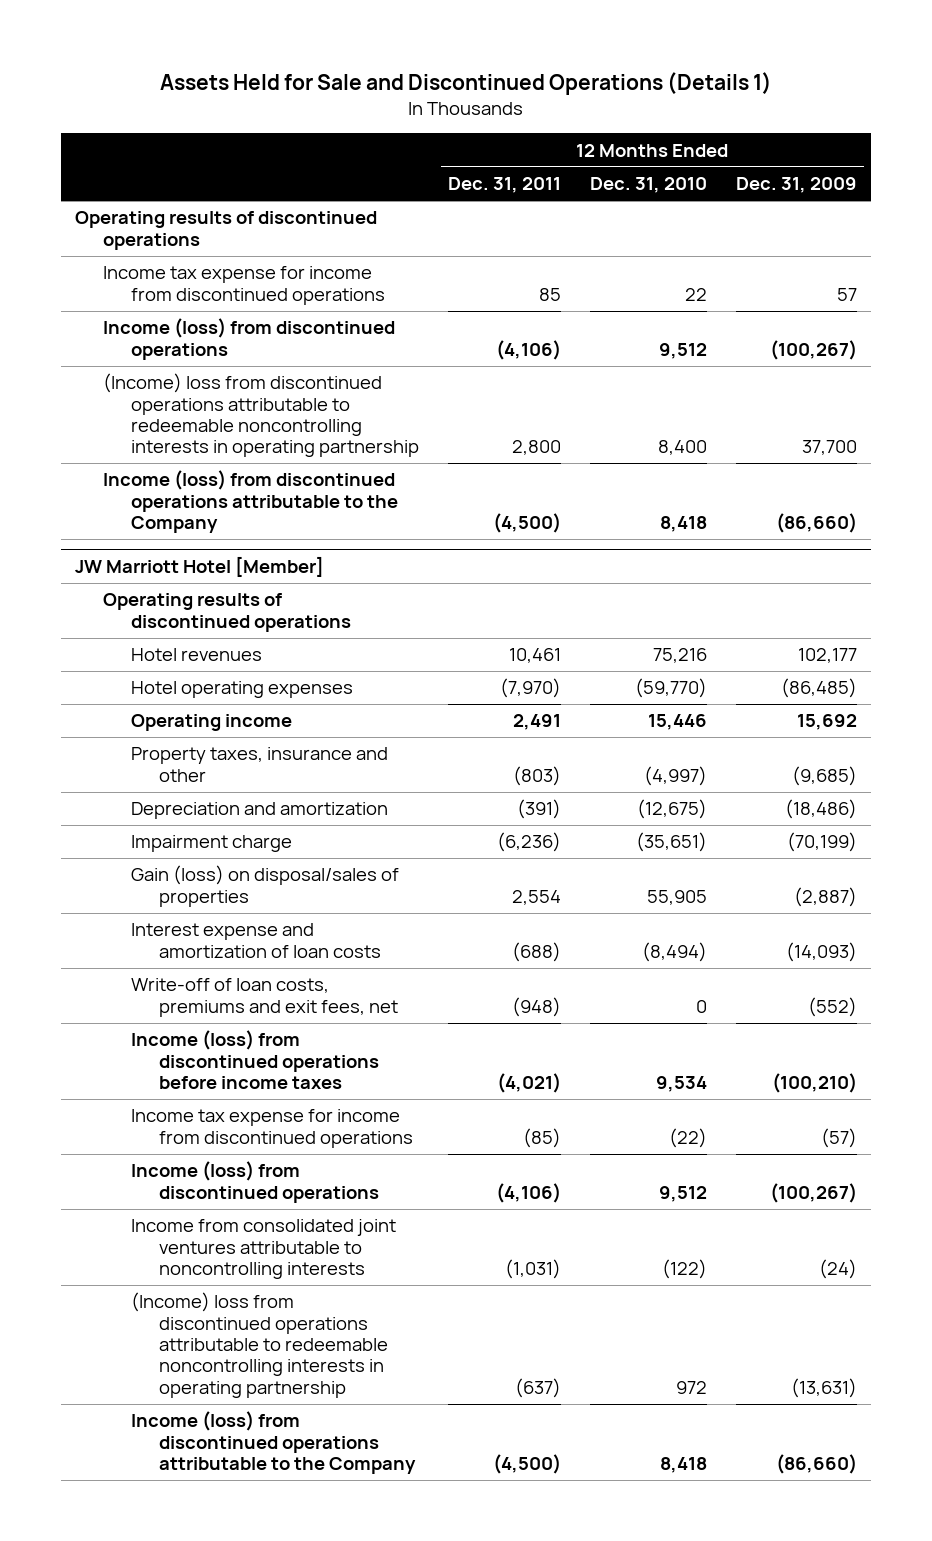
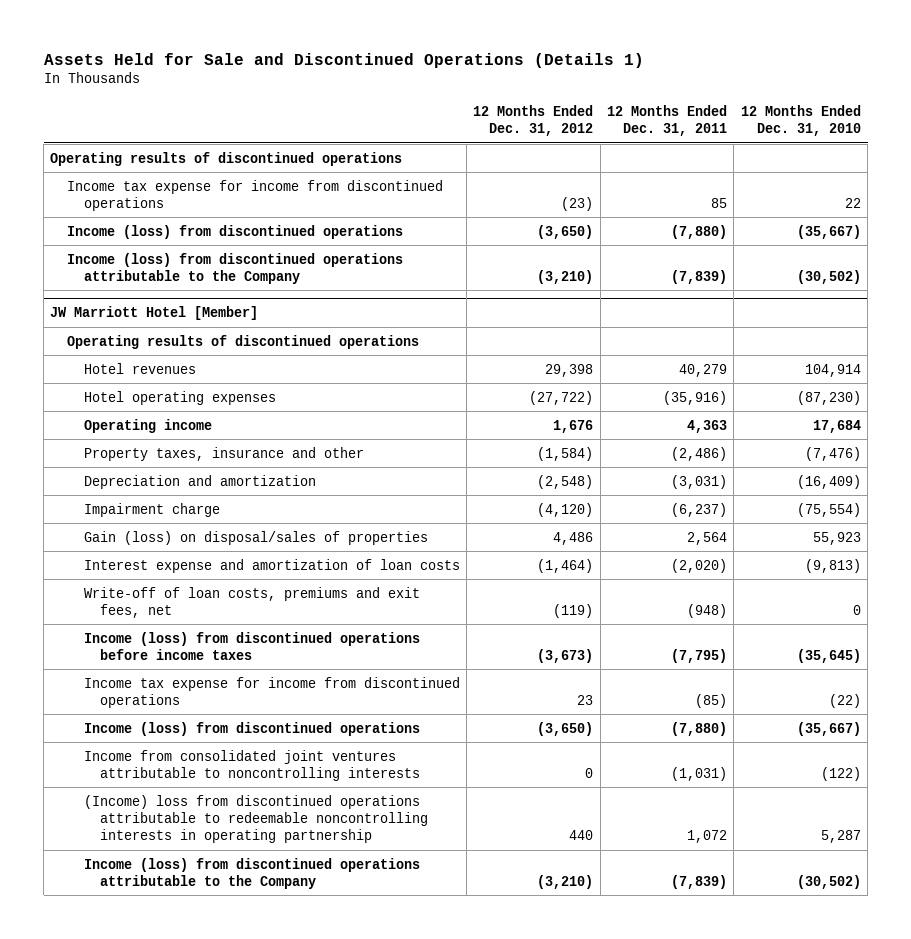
[735,177,857,194] Dec. 31, 2009 -> none
none -> [473,104,594,137] 12 Months Ended Dec. 31, 2012
[103,373,420,458] (Income) loss from discontinued operations attributable to redeemable noncontrolling interests in operating partnership -> none
[496,339,562,360] (4,106) -> [671,224,728,239] (7,880)
[658,342,707,359] 9,512 -> [796,224,861,239] (35,667)
[493,513,562,534] (4,500) -> [671,269,728,284] (7,839)
[659,516,707,533] 8,418 -> [796,269,861,284] (30,502)
[509,648,562,664] 10,461 -> [679,363,728,377] 40,279
[652,648,707,664] 75,216 -> [804,363,861,377] 104,914
[500,678,562,699] (7,970) -> [663,390,728,405] (35,916)
[634,678,707,699] (59,770) -> [796,390,861,405] (87,230)
[513,714,562,731] 2,491 -> [687,419,728,433] 4,363
[647,714,707,731] 15,446 -> [812,419,861,433] 17,684
[513,765,562,786] (803) -> [671,446,728,461] (2,486)
[643,765,707,786] (4,997) -> [804,446,861,461] (7,476)
[517,799,562,820] (391) -> [671,474,728,489] (3,031)
[636,799,707,820] (12,675) -> [796,474,861,489] (16,409)
[497,832,562,853] (6,236) -> [671,502,728,517] (6,237)
[635,832,707,853] (35,651) -> [796,502,861,517] (75,554)
[512,889,562,905] 2,554 -> [687,531,728,545] 2,564
[646,889,707,905] 55,905 -> [812,531,861,545] 55,923
[512,941,562,962] (688) -> [671,558,728,573] (2,020)
[641,941,707,962] (8,494) -> [804,558,861,573] (9,813)
[497,1073,562,1094] (4,021) -> [671,648,728,663] (7,795)
[655,1076,707,1093] 9,534 -> [796,648,861,663] (35,645)
[496,1182,562,1203] (4,106) -> [671,721,728,736] (7,880)
[658,1185,707,1202] 9,512 -> [796,721,861,736] (35,667)
[515,1377,562,1398] (637) -> [687,830,728,844] 1,072
[675,1380,707,1394] 972 -> [820,830,861,844] 5,287
[493,1454,562,1475] (4,500) -> [671,874,728,889] (7,839)
[659,1457,707,1474] 8,418 -> [796,874,861,889] (30,502)

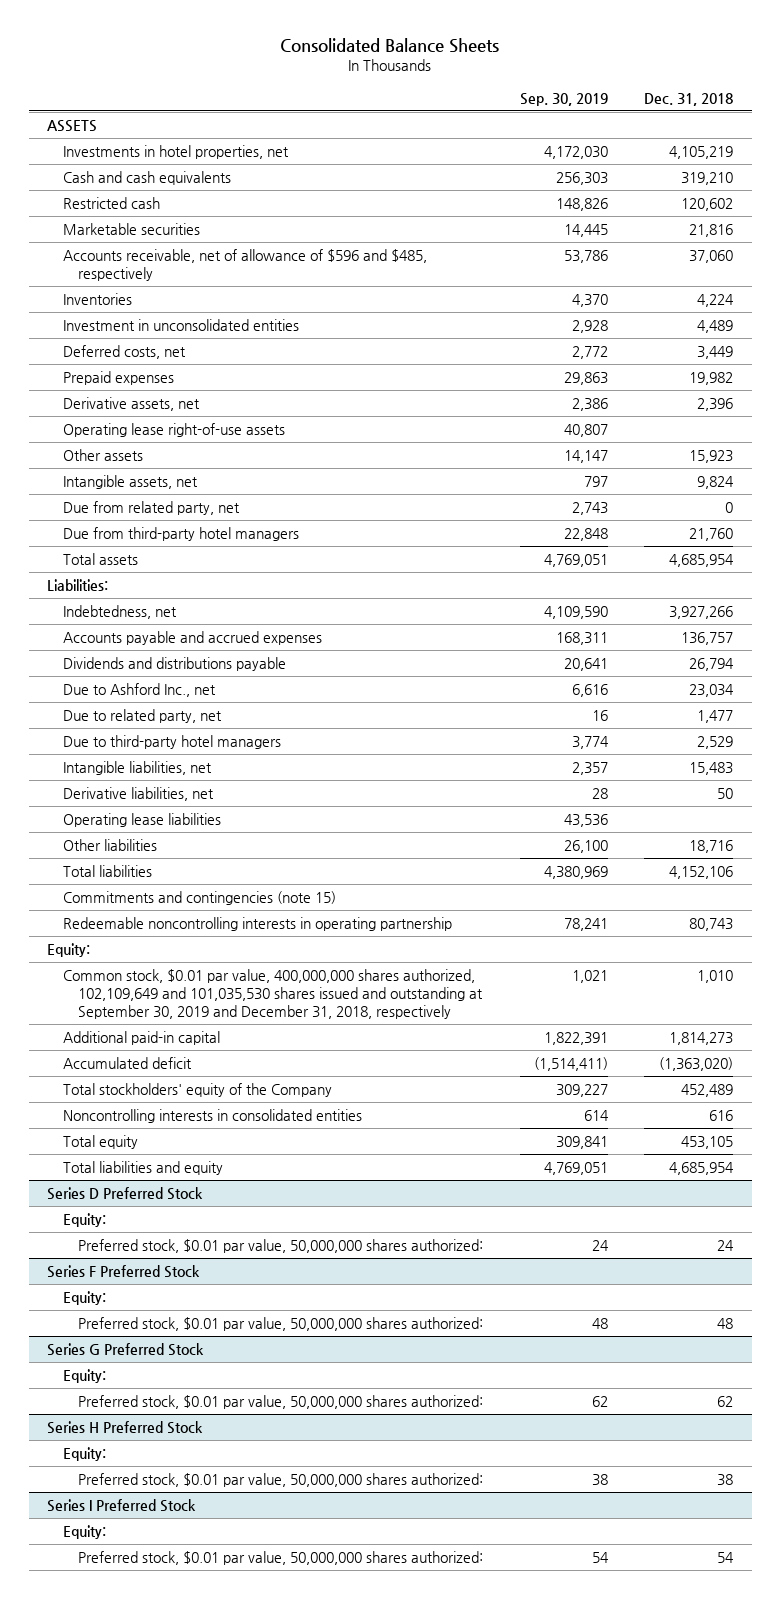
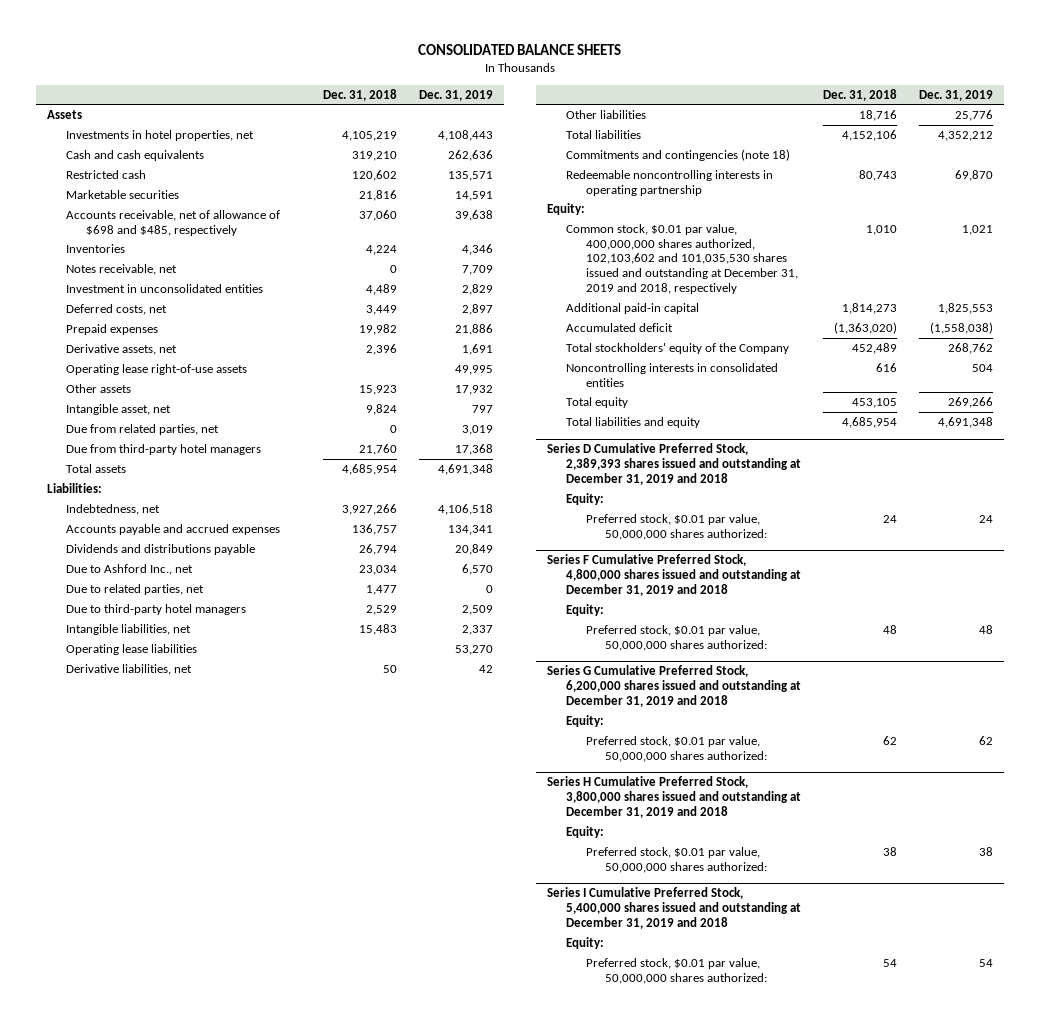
[280,38,500,54] Consolidated Balance Sheets -> [417,44,621,56] CONSOLIDATED BALANCE SHEETS
[519,92,608,106] Sep. 30, 2019 -> none
none -> [419,89,494,101] Dec. 31, 2019
[47,120,98,133] ASSETS -> [46,109,82,119] Assets
[62,249,427,281] Accounts receivable, net of allowance of $596 and $485, respectively -> [66,209,281,236] Accounts receivable, net of allowance of $698 and $485, respectively
none -> [66,263,178,275] Notes receivable, net
[62,475,198,490] Intangible assets, net -> [66,403,172,415] Intangible asset, net
[62,501,240,516] Due from related party, net -> [66,423,220,435] Due from related parties, net
[62,709,222,724] Due to related party, net -> [66,583,205,595] Due to related parties, net
[62,787,214,802] Derivative liabilities, net -> [66,663,193,675] Derivative liabilities, net
[62,891,336,906] Commitments and contingencies (note 15) -> [566,148,791,161] Commitments and contingencies (note 18)
[62,969,484,1019] Common stock, $0.01 par value, 400,000,000 shares authorized, 102,109,649 and 101,035,530 shares issued and outstanding at September 30, 2019 and December 31, 2018, respectively -> [566,223,798,295] Common stock, $0.01 par value, 400,000,000 shares authorized, 102,103,602 and 101,035,530 shares issued and outstanding at December 31, 2019 and 2018, respectively
[47,1187,204,1201] Series D Preferred Stock -> [546,443,802,485] Series D Cumulative Preferred Stock, 2,389,393 shares issued and outstanding at December 31, 2019 and 2018
[47,1265,201,1279] Series F Preferred Stock -> [546,554,802,596] Series F Cumulative Preferred Stock, 4,800,000 shares issued and outstanding at December 31, 2019 and 2018
[47,1343,205,1357] Series G Preferred Stock -> [546,665,802,707] Series G Cumulative Preferred Stock, 6,200,000 shares issued and outstanding at December 31, 2019 and 2018
[47,1421,204,1435] Series H Preferred Stock -> [546,776,802,818] Series H Cumulative Preferred Stock, 3,800,000 shares issued and outstanding at December 31, 2019 and 2018
[47,1499,197,1513] Series I Preferred Stock -> [546,887,802,929] Series I Cumulative Preferred Stock, 5,400,000 shares issued and outstanding at December 31, 2019 and 2018

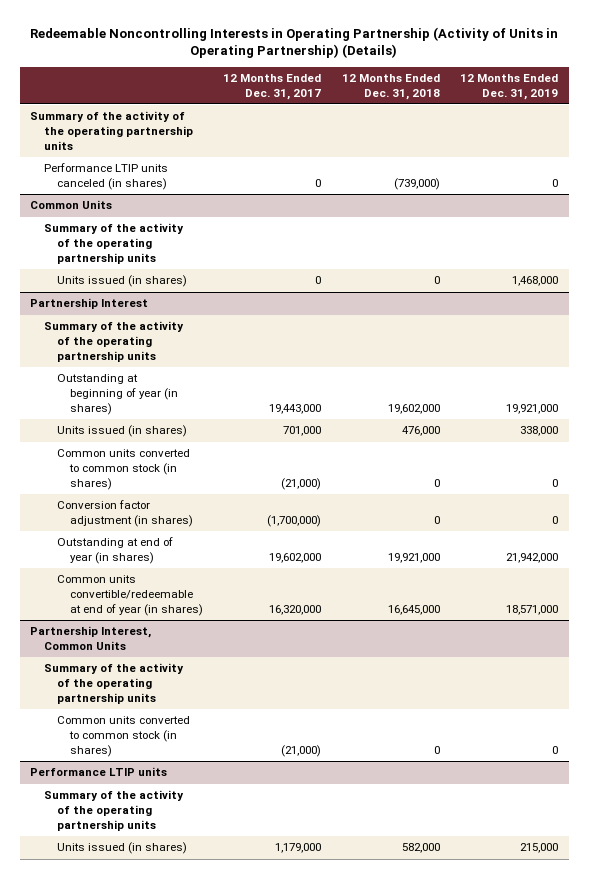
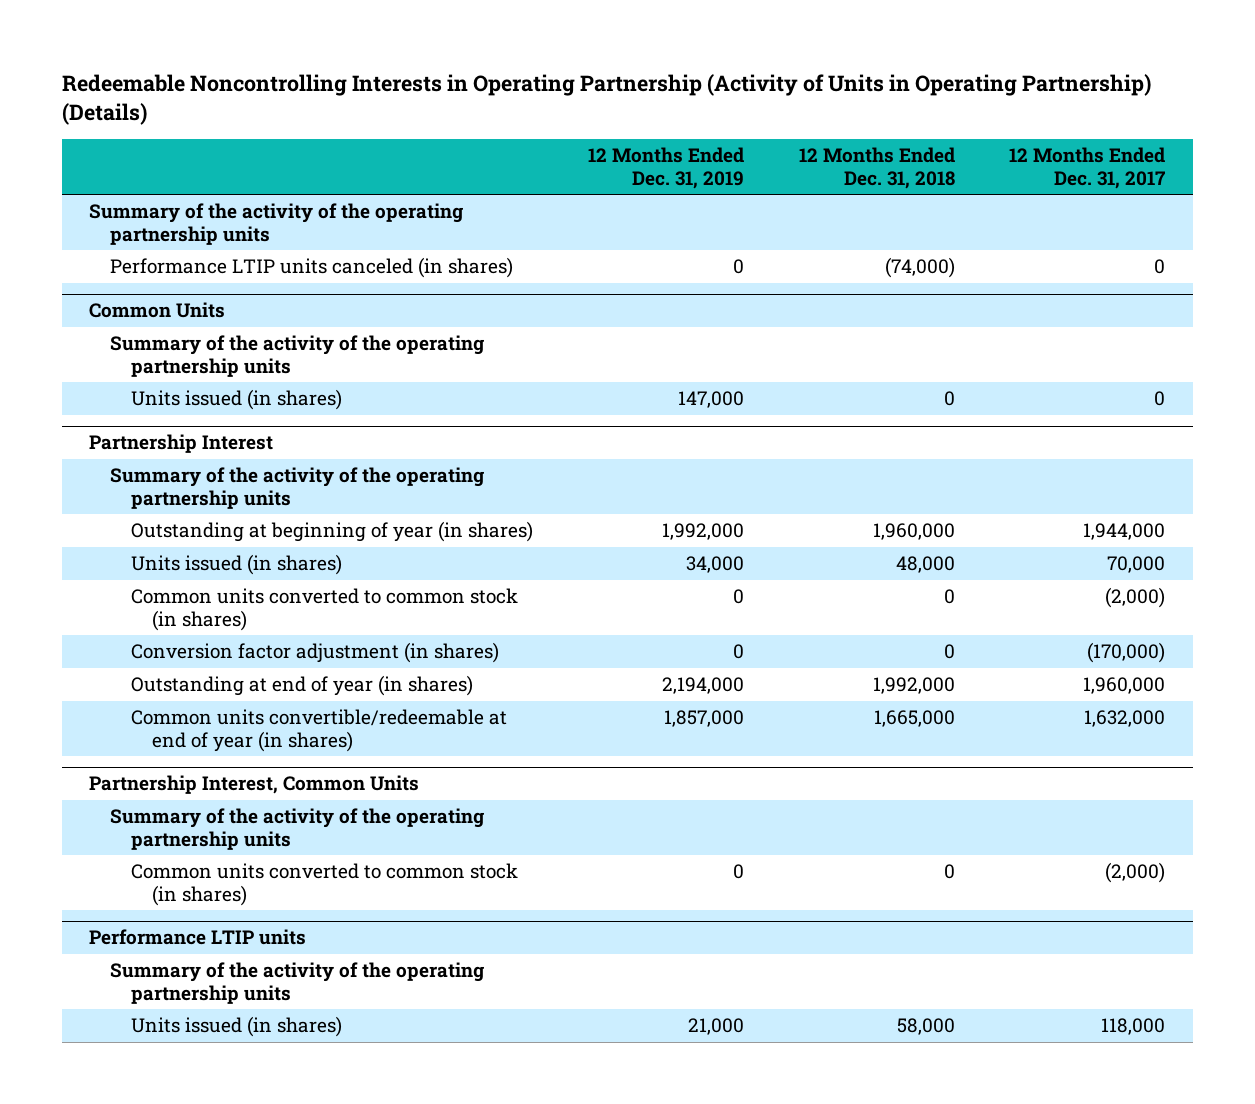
[393,178,440,191] (739,000) -> [884,257,955,279] (74,000)
[512,276,559,287] 1,468,000 -> [677,391,744,409] 147,000
[269,403,322,414] 19,443,000 -> [1083,523,1166,541] 1,944,000
[387,403,440,414] 19,602,000 -> [872,523,955,541] 1,960,000
[506,403,559,414] 19,921,000 -> [661,523,744,541] 1,992,000
[283,426,322,437] 701,000 -> [1107,556,1166,574] 70,000
[401,426,440,437] 476,000 -> [895,556,955,574] 48,000
[520,426,559,437] 338,000 -> [685,556,744,574] 34,000
[281,477,322,490] (21,000) -> [1105,587,1166,609] (2,000)
[267,515,322,528] (1,700,000) -> [1087,642,1166,664] (170,000)
[269,553,322,564] 19,602,000 -> [1083,677,1166,695] 1,960,000
[387,553,440,564] 19,921,000 -> [872,677,955,695] 1,992,000
[506,553,559,564] 21,942,000 -> [661,677,744,695] 2,194,000
[269,604,322,615] 16,320,000 -> [1084,710,1166,728] 1,632,000
[387,604,440,615] 16,645,000 -> [873,710,955,728] 1,665,000
[506,604,559,615] 18,571,000 -> [663,710,744,728] 1,857,000
[281,744,322,757] (21,000) -> [1105,862,1166,884] (2,000)
[275,843,322,854] 1,179,000 -> [1101,1018,1166,1036] 118,000
[401,843,440,854] 582,000 -> [896,1018,955,1036] 58,000
[520,843,559,854] 215,000 -> [687,1018,744,1036] 21,000

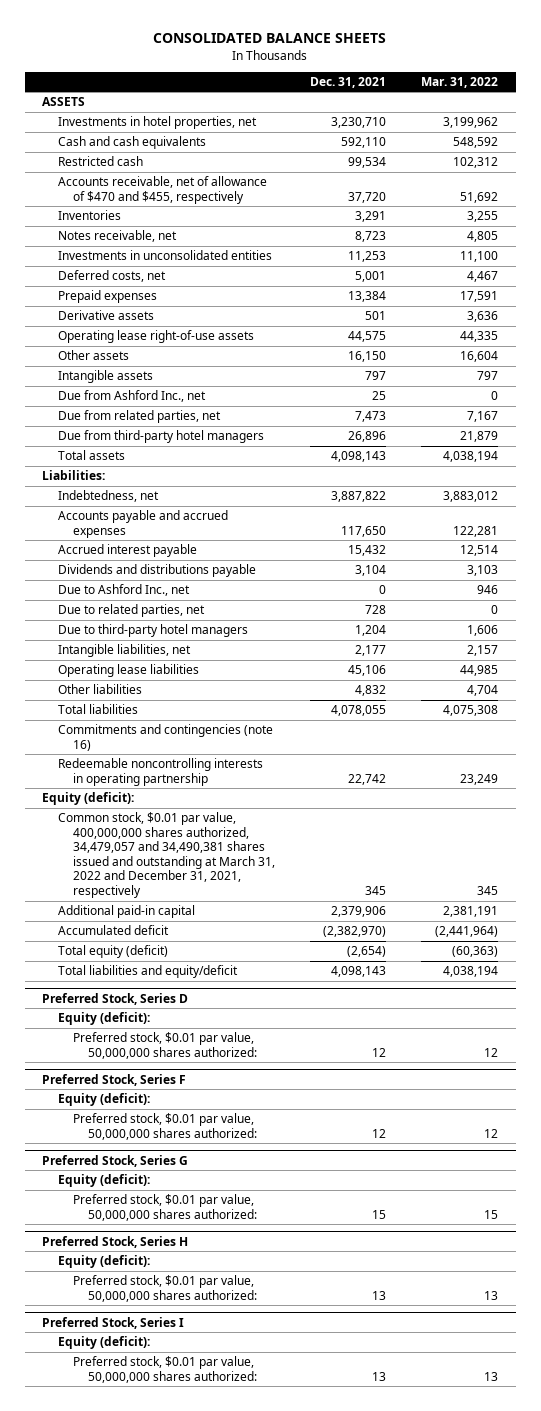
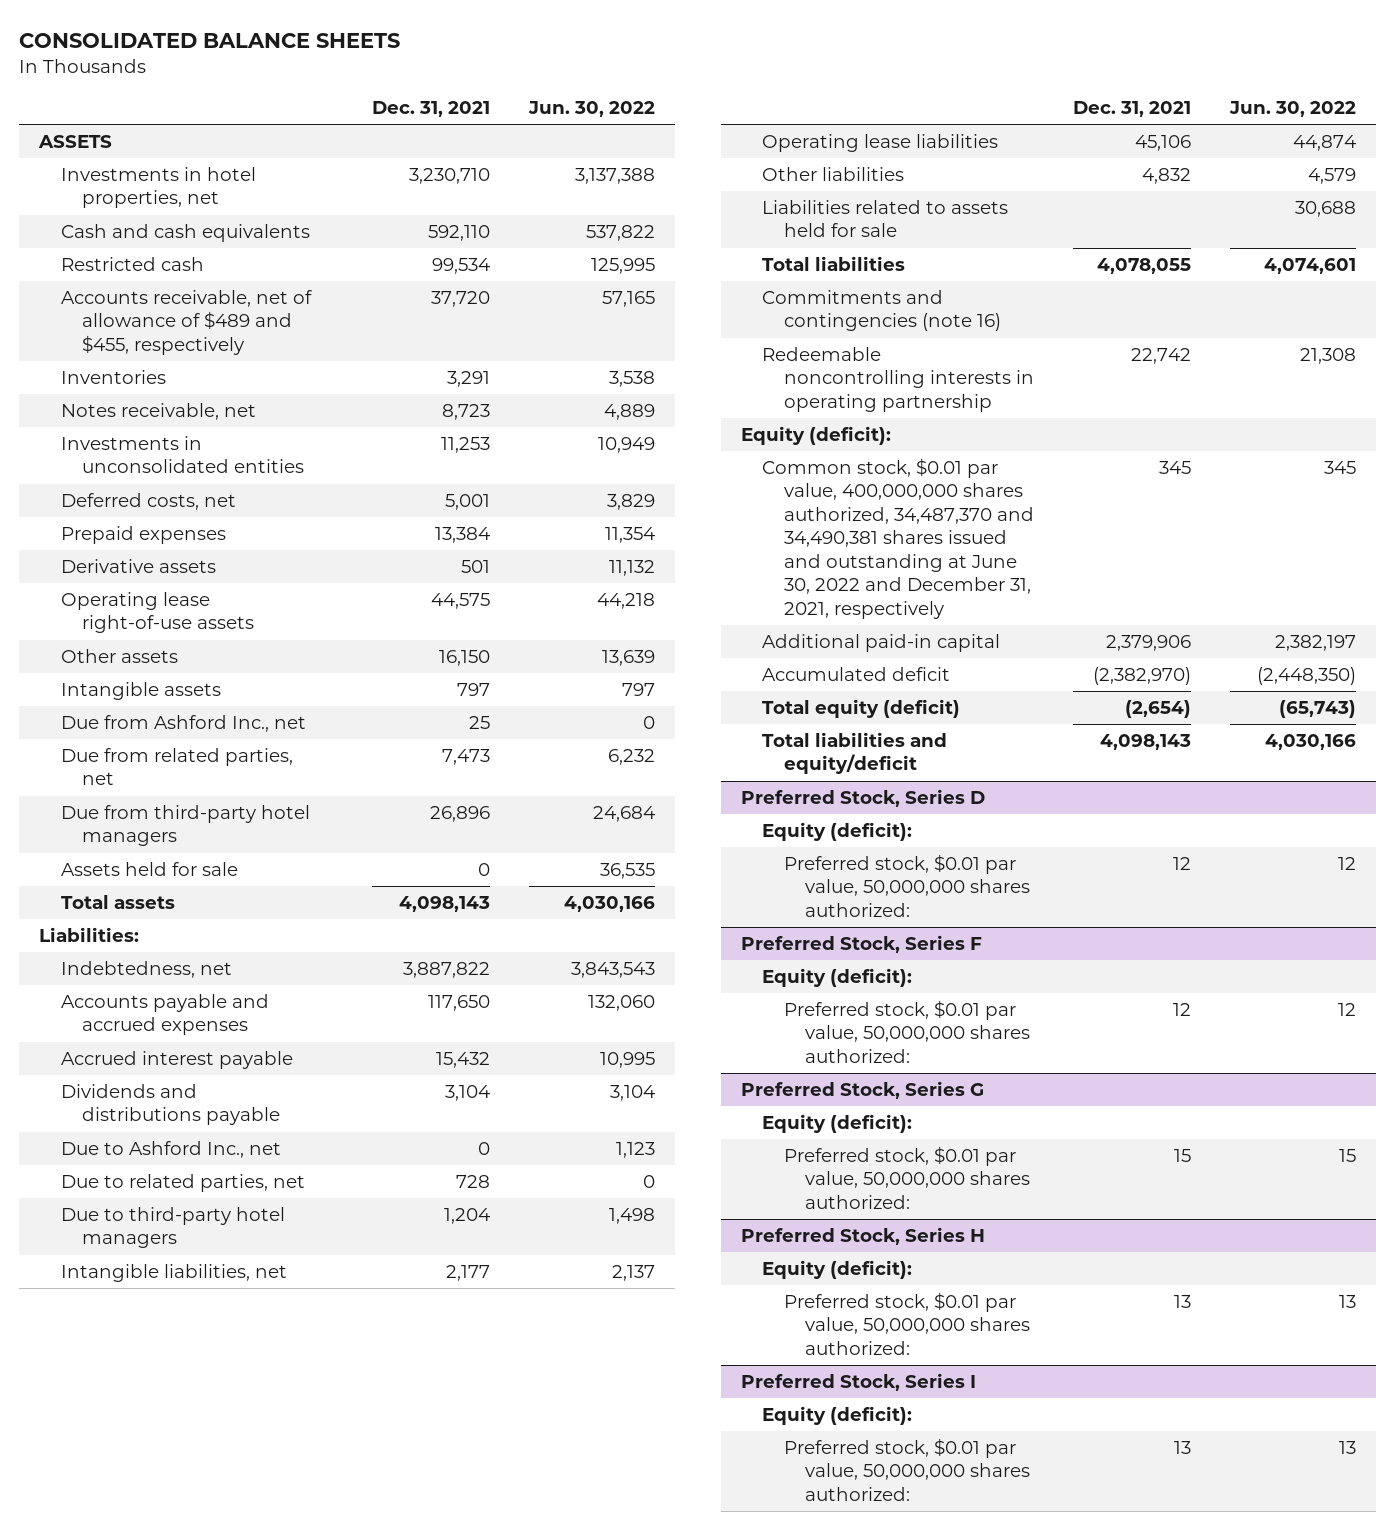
[421,76,499,88] Mar. 31, 2022 -> none
none -> [527,101,655,118] Jun. 30, 2022
[57,176,267,204] Accounts receivable, net of allowance of $470 and $455, respectively -> [60,290,312,355] Accounts receivable, net of allowance of $489 and $455, respectively
none -> [60,862,238,877] Assets held for sale
none -> [762,200,1009,238] Liabilities related to assets held for sale
[57,812,275,899] Common stock, $0.01 par value, 400,000,000 shares authorized, 34,479,057 and 34,490,381 shares issued and outstanding at March 31, 2022 and December 31, 2021, respectively -> [762,458,1034,619] Common stock, $0.01 par value, 400,000,000 shares authorized, 34,487,370 and 34,490,381 shares issued and outstanding at June 30, 2022 and December 31, 2021, respectively

